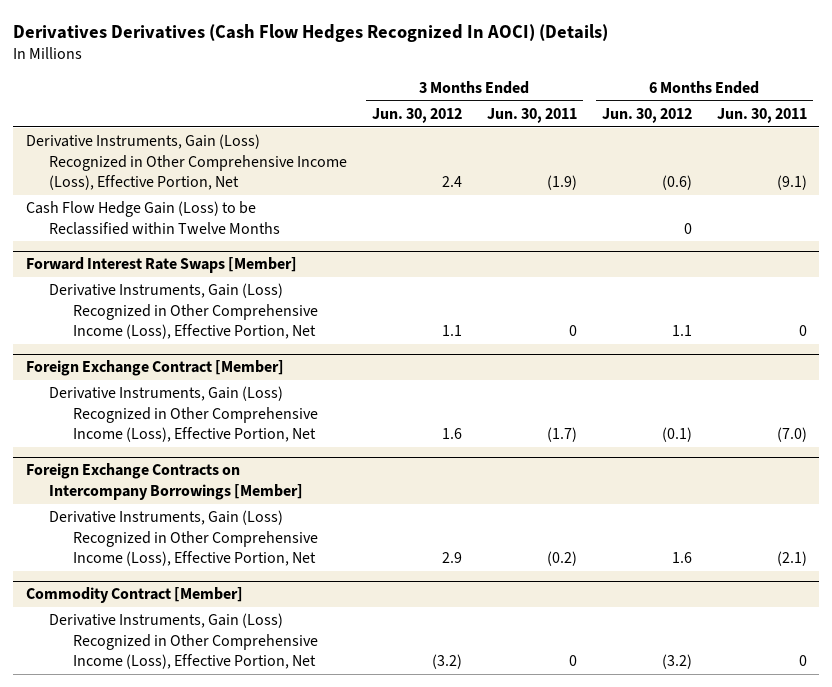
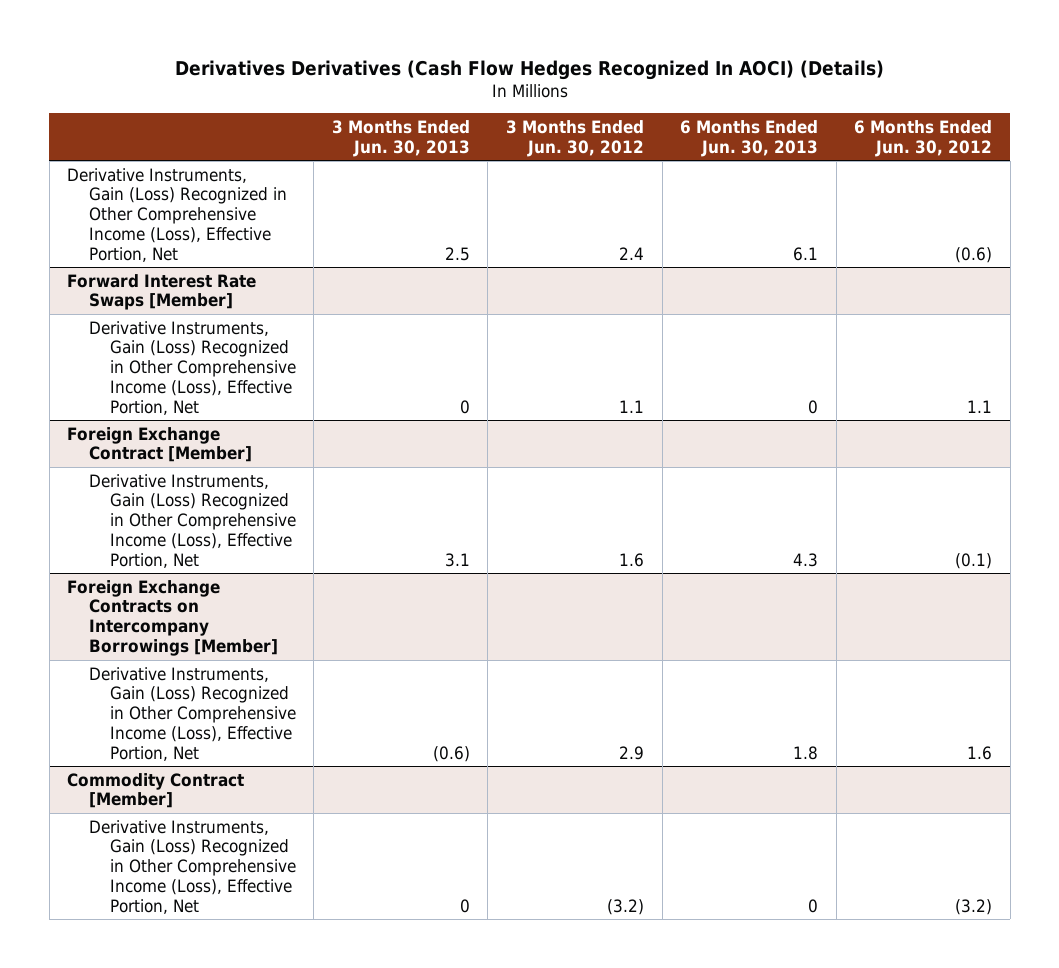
[486,108,577,124] Jun. 30, 2011 -> none
[716,108,807,124] Jun. 30, 2011 -> none
none -> [331,119,470,157] 3 Months Ended Jun. 30, 2013
none -> [680,119,819,157] 6 Months Ended Jun. 30, 2013
[25,201,281,235] Cash Flow Hedge Gain (Loss) to be Reclassified within Twelve Months -> none

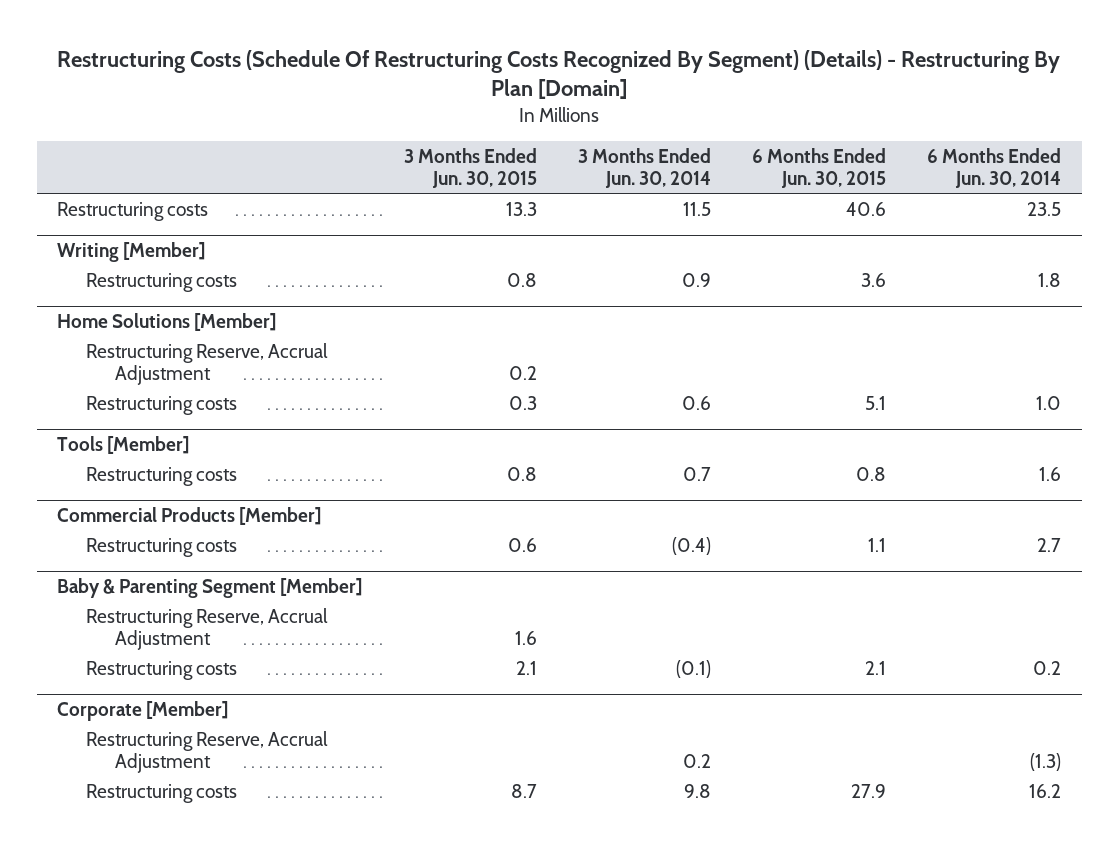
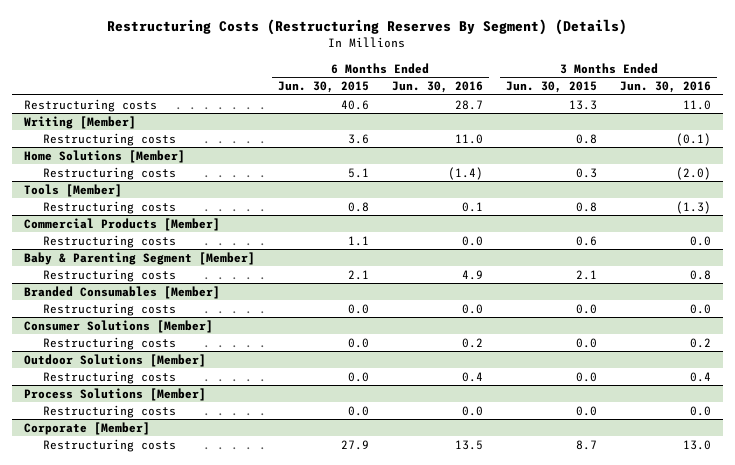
[57,49,1061,100] Restructuring Costs (Schedule Of Restructuring Costs Recognized By Segment) (Details) - Restructuring By Plan [Domain] -> [107,19,628,36] Restructuring Costs (Restructuring Reserves By Segment) (Details)
[577,147,711,188] 3 Months Ended Jun. 30, 2014 -> none
[927,147,1062,188] 6 Months Ended Jun. 30, 2014 -> none
none -> [391,81,483,94] Jun. 30, 2016
none -> [620,81,712,94] Jun. 30, 2016
[86,342,329,385] Restructuring Reserve, Accrual Adjustment -> none
[86,607,329,650] Restructuring Reserve, Accrual Adjustment -> none
none -> [23,286,220,300] Branded Consumables [Member]
none -> [43,303,177,317] Restructuring costs
none -> [23,320,213,334] Consumer Solutions [Member]
none -> [43,337,177,351] Restructuring costs
none -> [23,354,206,368] Outdoor Solutions [Member]
none -> [43,371,177,385] Restructuring costs
none -> [23,388,206,402] Process Solutions [Member]
none -> [43,405,177,419] Restructuring costs
[86,730,329,773] Restructuring Reserve, Accrual Adjustment -> none

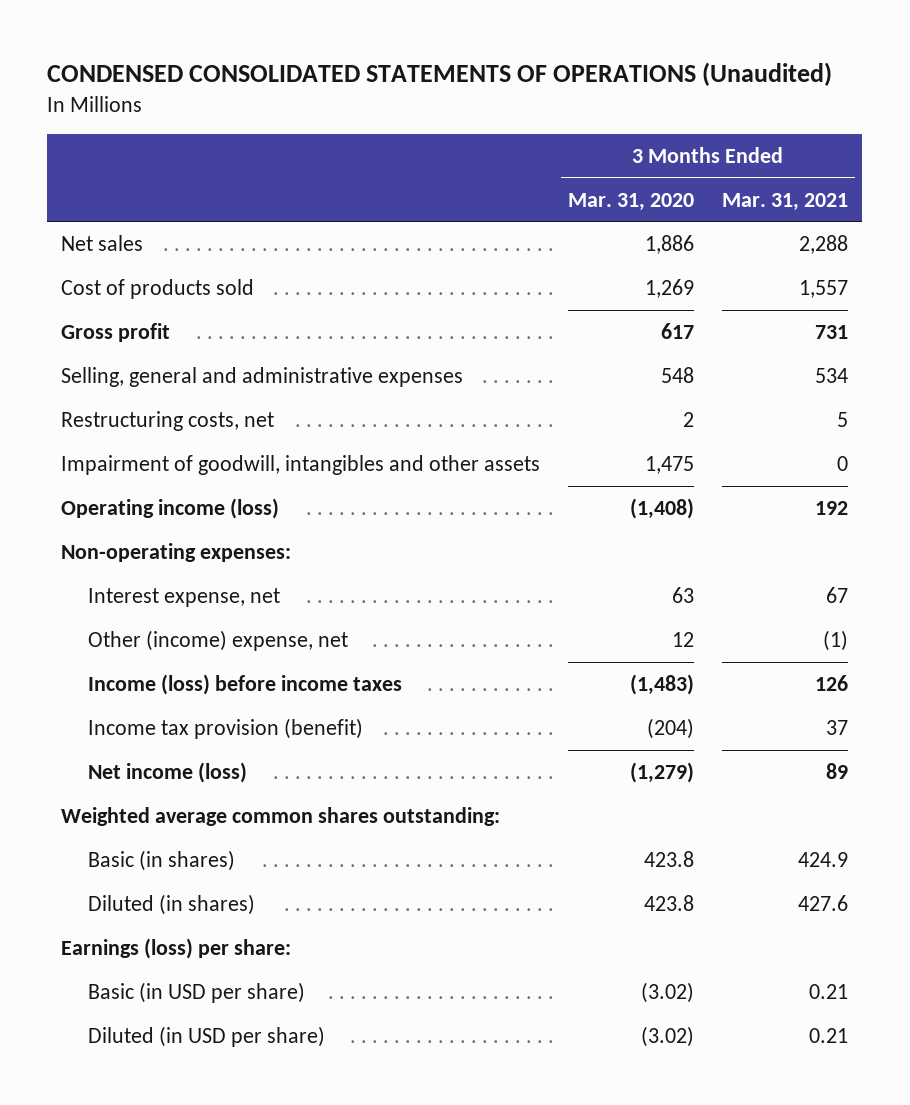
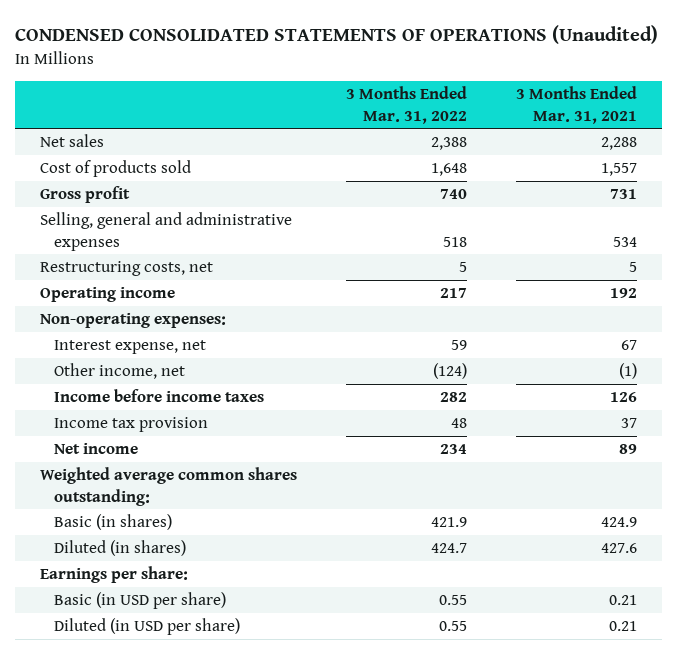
[568,192,695,211] Mar. 31, 2020 -> none
none -> [345,86,467,124] 3 Months Ended Mar. 31, 2022
[61,455,541,476] Impairment of goodwill, intangibles and other assets -> none
[61,498,280,520] Operating income (loss) -> [39,287,175,303] Operating income
[87,630,348,652] Other (income) expense, net -> [53,363,185,380] Other income, net
[87,674,402,696] Income (loss) before income taxes -> [53,389,264,403] Income before income taxes
[87,718,363,740] Income tax provision (benefit) -> [53,417,208,433] Income tax provision
[87,762,247,784] Net income (loss) -> [53,443,138,455] Net income
[61,938,292,960] Earnings (loss) per share: -> [39,566,188,584] Earnings per share:

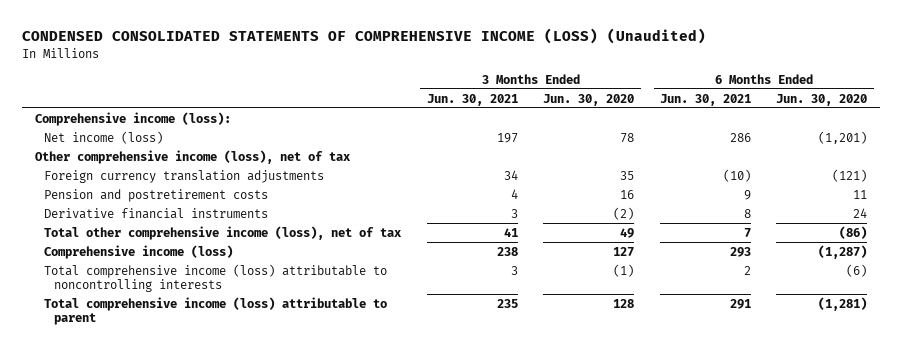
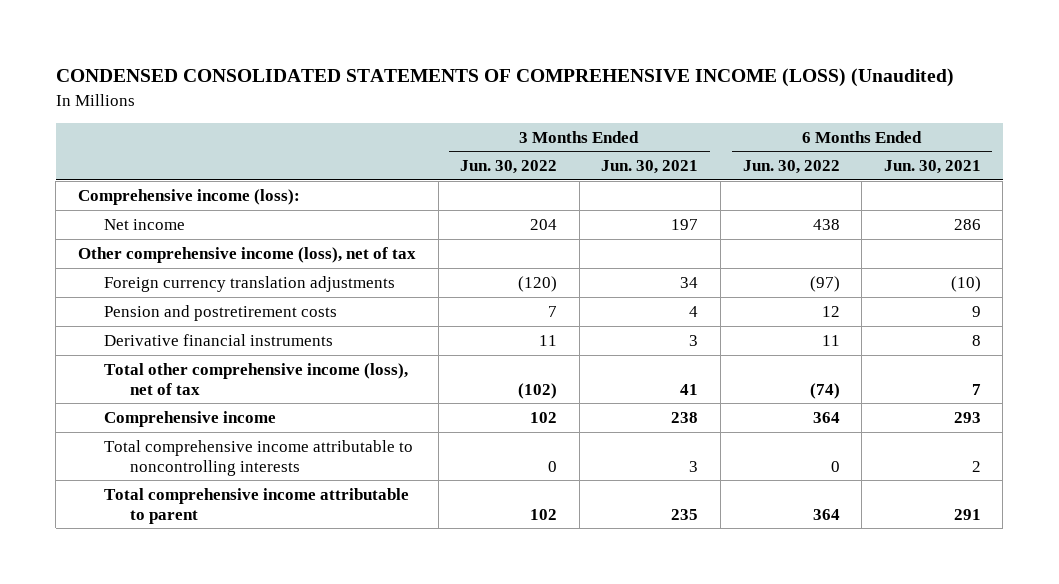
[543,93,635,106] Jun. 30, 2020 -> none
[776,93,868,106] Jun. 30, 2020 -> none
none -> [460,160,558,175] Jun. 30, 2022
none -> [742,160,840,175] Jun. 30, 2022
[44,130,164,144] Net income (loss) -> [104,218,186,230] Net income
[44,244,234,259] Comprehensive income (loss) -> [104,410,277,427] Comprehensive income
[44,263,388,293] Total comprehensive income (loss) attributable to noncontrolling interests -> [104,439,414,476] Total comprehensive income attributable to noncontrolling interests
[44,296,388,326] Total comprehensive income (loss) attributable to parent -> [104,487,410,524] Total comprehensive income attributable to parent

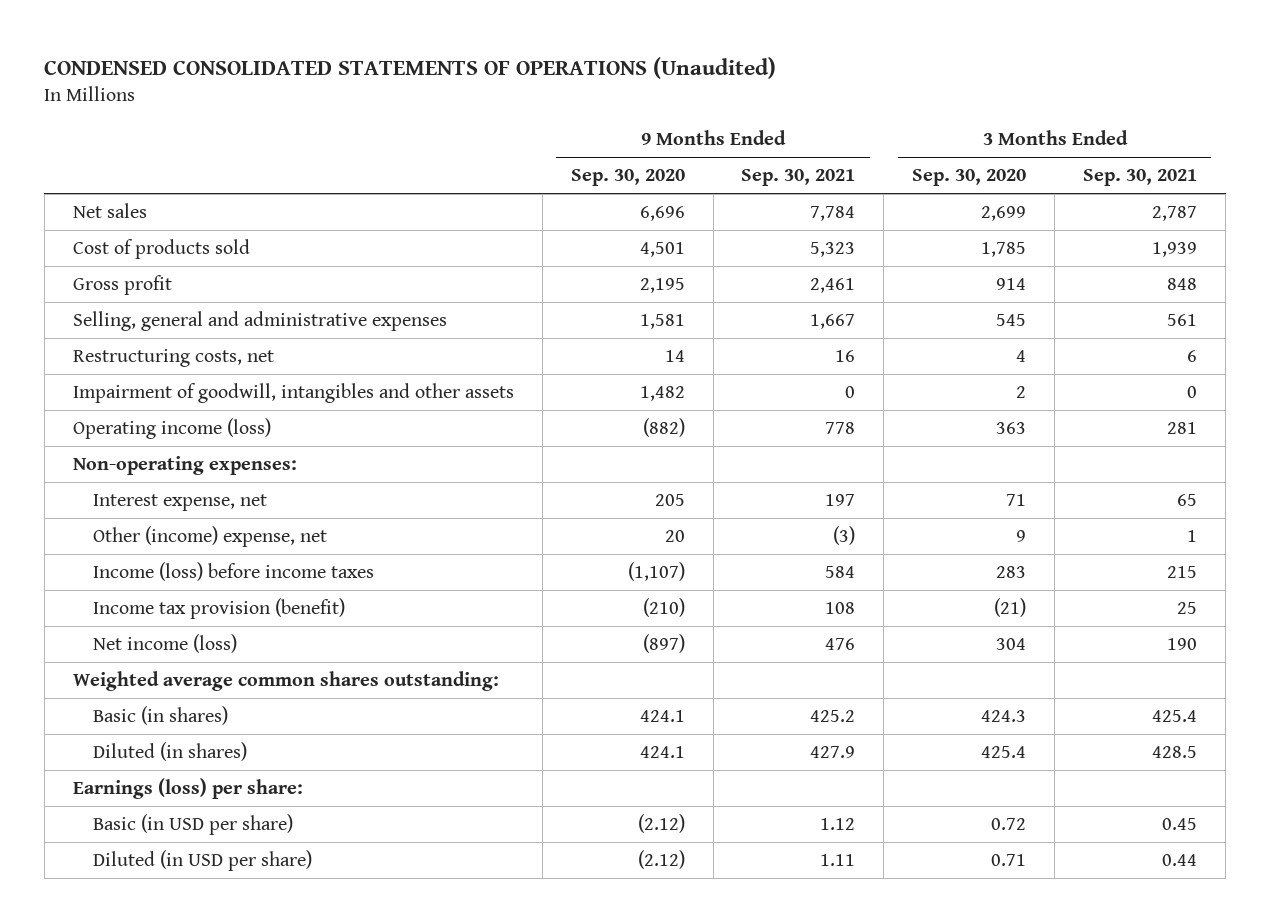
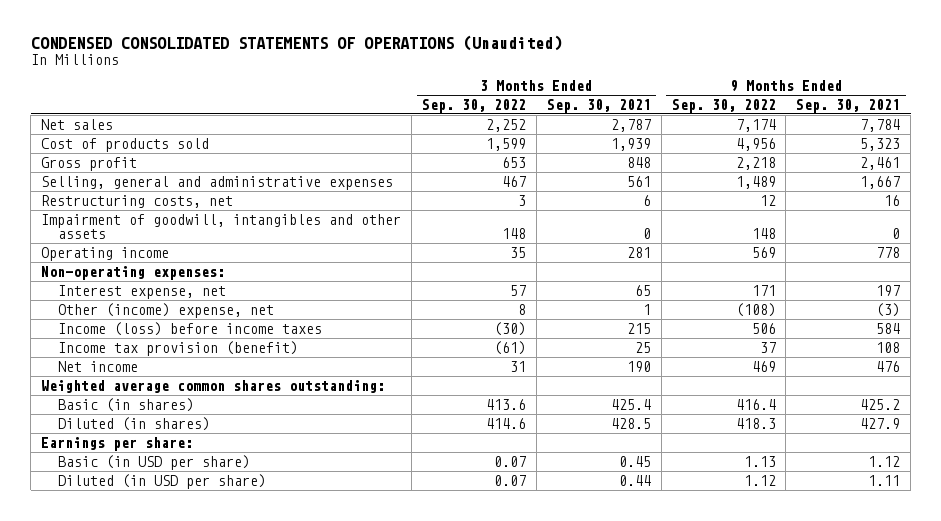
[570,169,685,187] Sep. 30, 2020 -> none
[912,169,1027,187] Sep. 30, 2020 -> none
none -> [421,99,526,114] Sep. 30, 2022
none -> [671,99,776,114] Sep. 30, 2022
[72,418,271,440] Operating income (loss) -> [40,246,169,261] Operating income
[92,634,237,654] Net income (loss) -> [57,360,138,372] Net income
[72,778,303,800] Earnings (loss) per share: -> [40,436,193,451] Earnings per share:

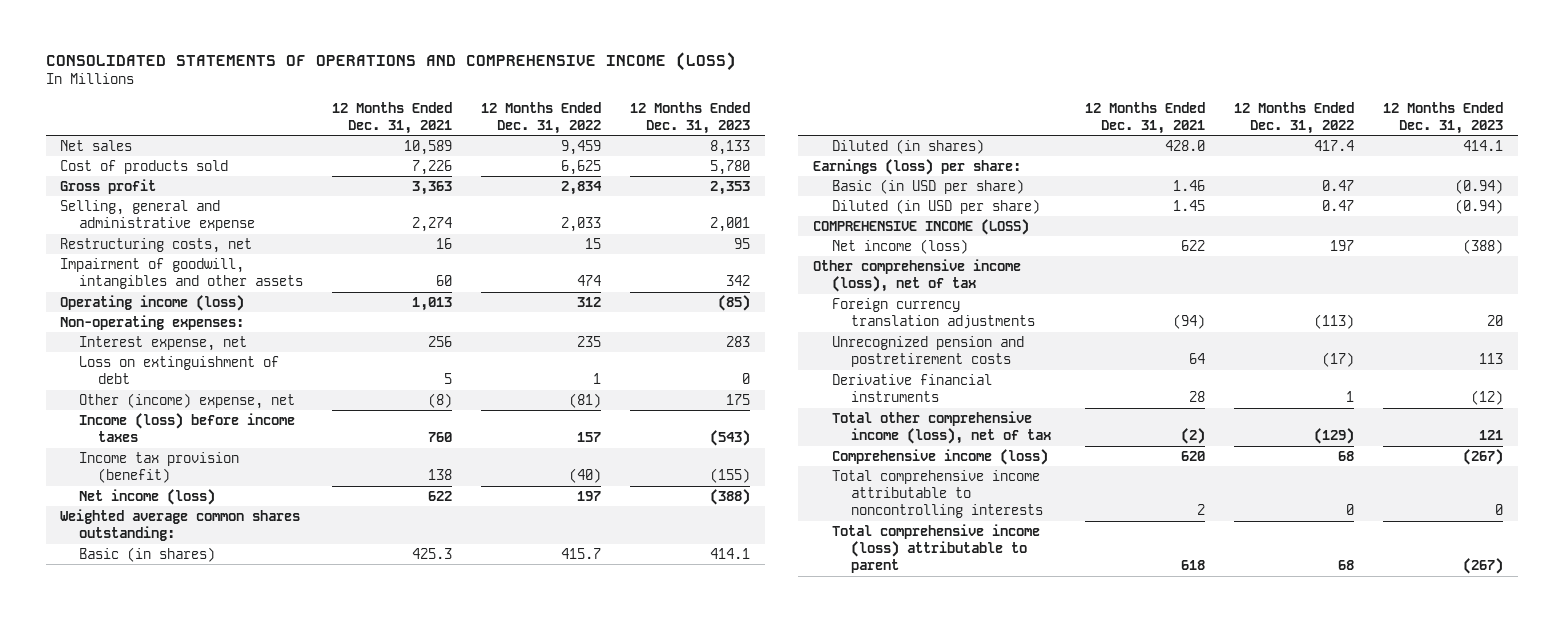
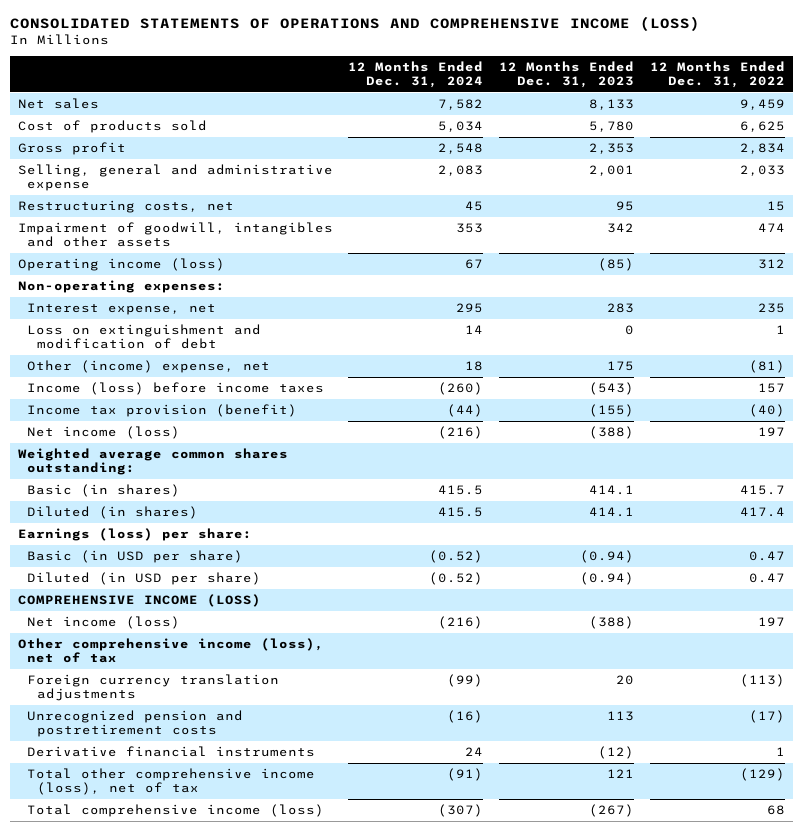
[332,101,453,134] 12 Months Ended Dec. 31, 2021 -> none
none -> [348,60,484,88] 12 Months Ended Dec. 31, 2024
[79,355,280,384] Loss on extinguishment of debt -> [27,323,262,350] Loss on extinguishment and modification of debt
[831,448,1048,465] Comprehensive income (loss) -> none
[831,469,1043,518] Total comprehensive income attributable to noncontrolling interests -> none
[831,523,1040,573] Total comprehensive income (loss) attributable to parent -> [27,803,325,817] Total comprehensive income (loss)

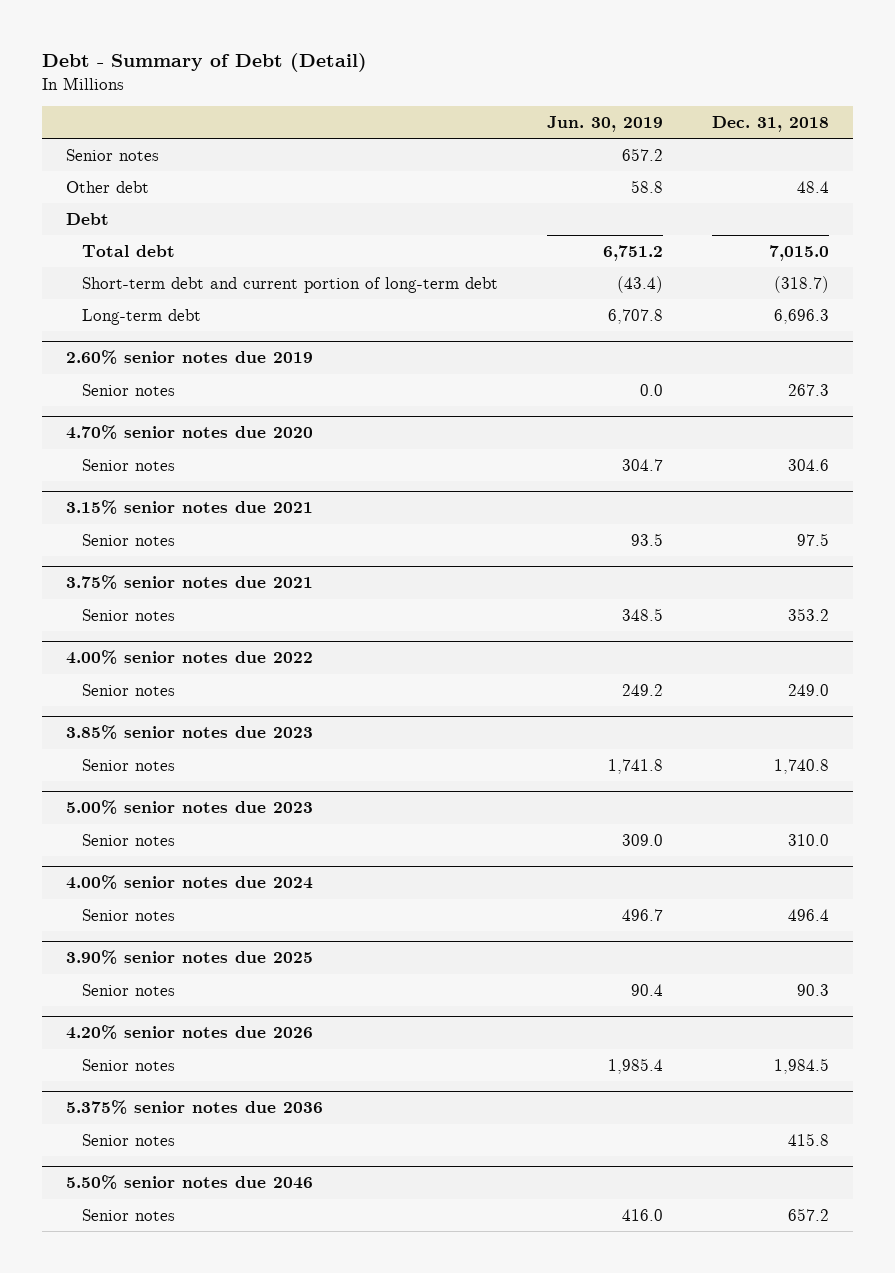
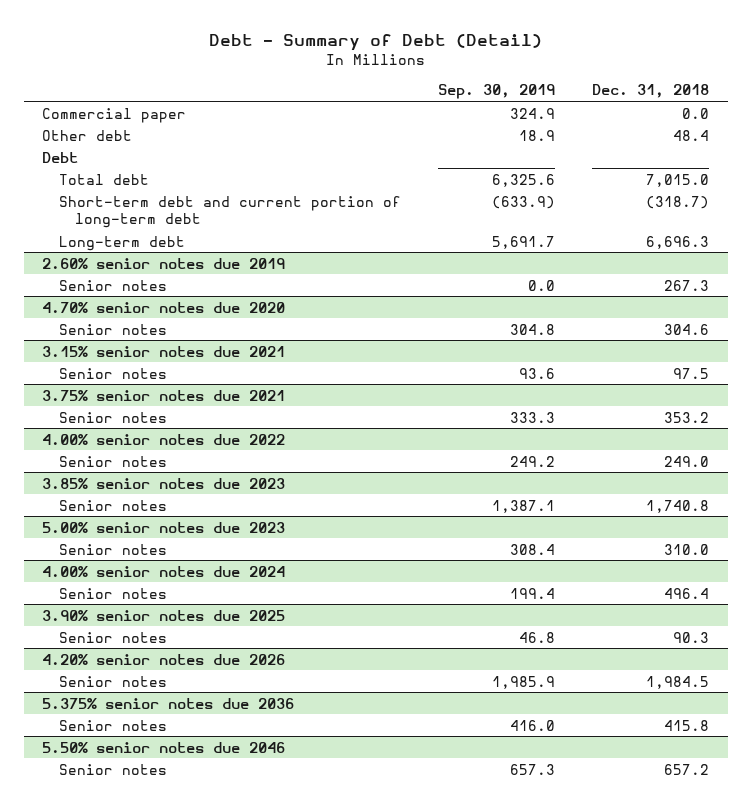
[547,116,664,133] Jun. 30, 2019 -> none
none -> [438,84,556,100] Sep. 30, 2019
[65,148,159,161] Senior notes -> none
none -> [42,107,187,123] Commercial paper

